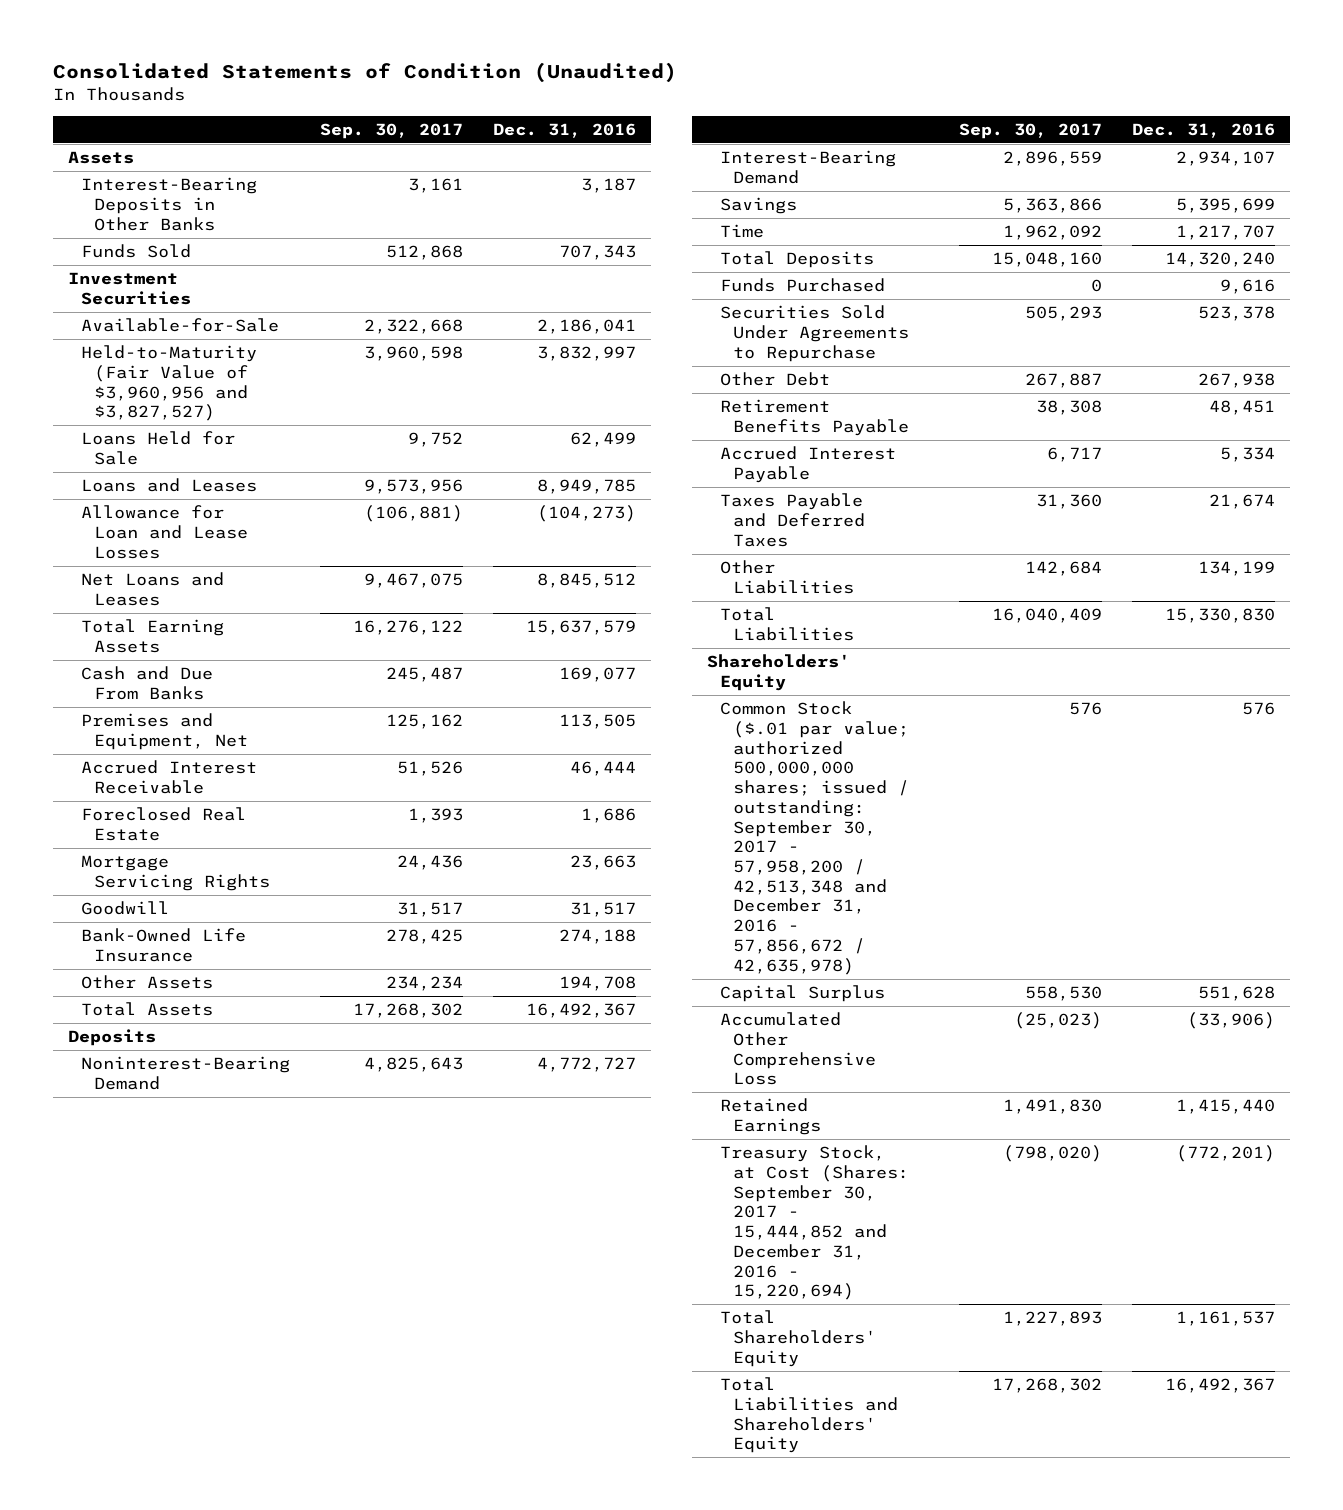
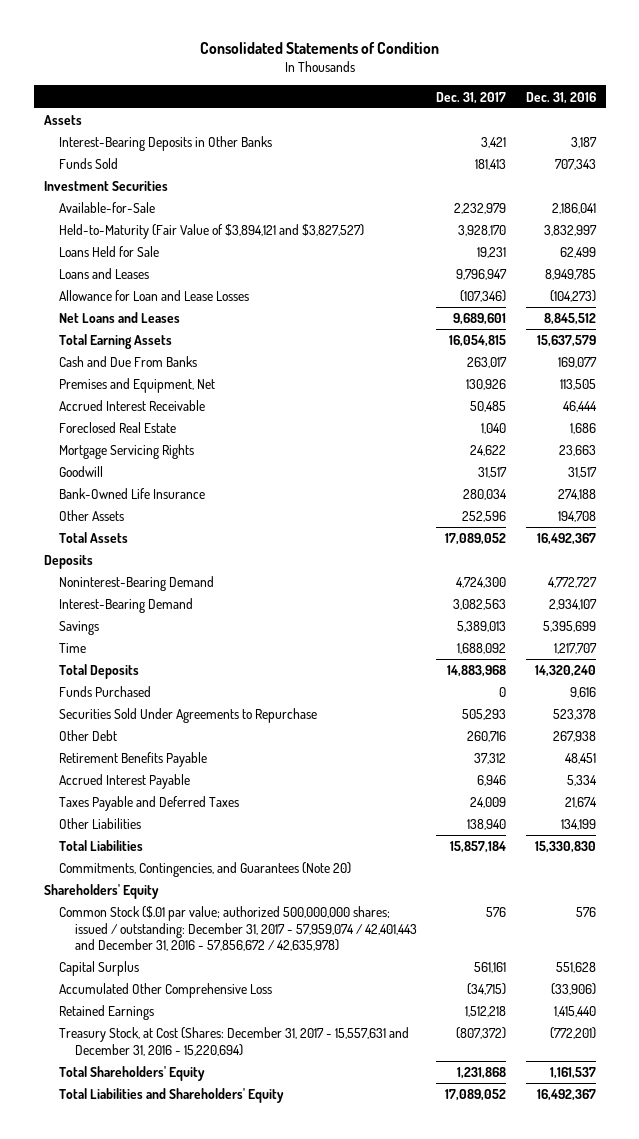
[53,62,678,84] Consolidated Statements of Condition (Unaudited) -> [199,42,439,55] Consolidated Statements of Condition
[320,122,464,139] Sep. 30, 2017 -> none
none -> [436,91,507,104] Dec. 31, 2017
[81,345,258,422] Held-to-Maturity (Fair Value of $3,960,956 and $3,827,527) -> [59,224,365,240] Held-to-Maturity (Fair Value of $3,894,121 and $3,827,527)
none -> [59,862,352,878] Commitments, Contingencies, and Guarantees (Note 20)
[719,701,909,975] Common Stock ($.01 par value; authorized 500,000,000 shares; issued / outstanding: September 30, 2017 - 57,958,200 / 42,513,348 and December 31, 2016 - 57,856,672 / 42,635,978) -> [59,906,417,952] Common Stock ($.01 par value; authorized 500,000,000 shares; issued / outstanding: December 31, 2017 - 57,959,074 / 42,401,443 and December 31, 2016 - 57,856,672 / 42,635,978)
[719,1145,909,1301] Treasury Stock, at Cost (Shares: September 30, 2017 - 15,444,852 and December 31, 2016 - 15,220,694) -> [59,1027,410,1056] Treasury Stock, at Cost (Shares: December 31, 2017 - 15,557,631 and December 31, 2016 - 15,220,694)

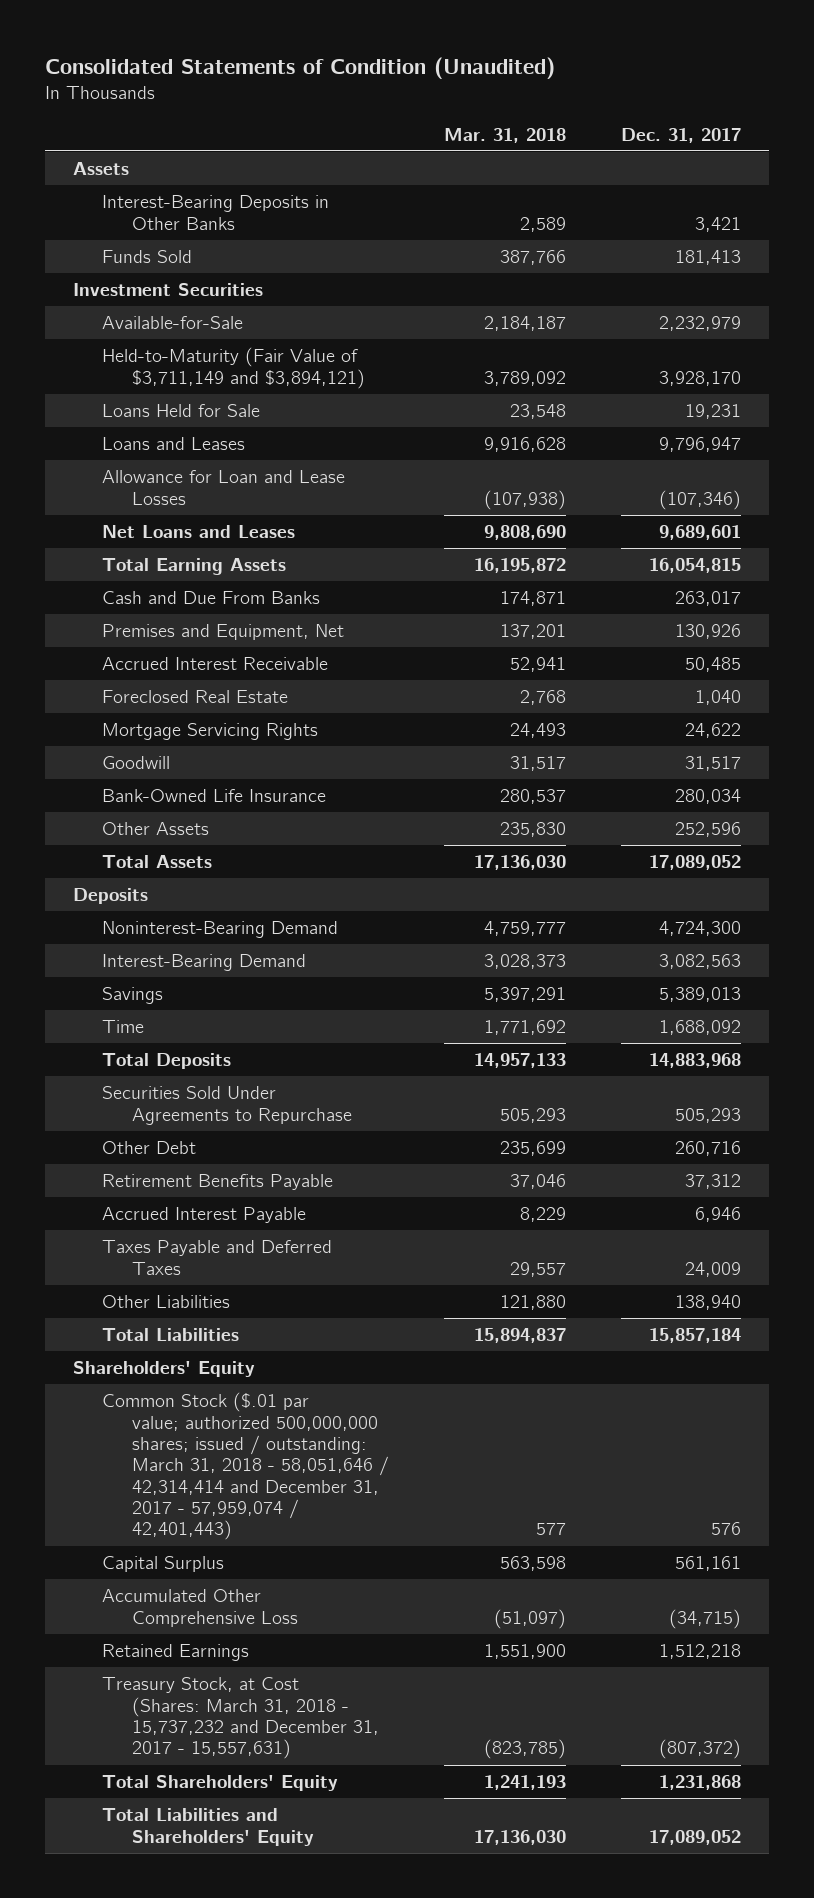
[199,42,439,55] Consolidated Statements of Condition -> [45,56,556,79] Consolidated Statements of Condition (Unaudited)
[525,91,596,104] Dec. 31, 2016 -> none
none -> [443,127,566,143] Mar. 31, 2018
[59,224,365,240] Held-to-Maturity (Fair Value of $3,894,121 and $3,827,527) -> [102,347,365,389] Held-to-Maturity (Fair Value of $3,711,149 and $3,894,121)
[59,686,152,698] Funds Purchased -> none
[59,862,352,878] Commitments, Contingencies, and Guarantees (Note 20) -> none
[59,906,417,952] Common Stock ($.01 par value; authorized 500,000,000 shares; issued / outstanding: December 31, 2017 - 57,959,074 / 42,401,443 and December 31, 2016 - 57,856,672 / 42,635,978) -> [102,1392,389,1541] Common Stock ($.01 par value; authorized 500,000,000 shares; issued / outstanding: March 31, 2018 - 58,051,646 / 42,314,414 and December 31, 2017 - 57,959,074 / 42,401,443)
[59,1027,410,1056] Treasury Stock, at Cost (Shares: December 31, 2017 - 15,557,631 and December 31, 2016 - 15,220,694) -> [102,1677,379,1760] Treasury Stock, at Cost (Shares: March 31, 2018 - 15,737,232 and December 31, 2017 - 15,557,631)

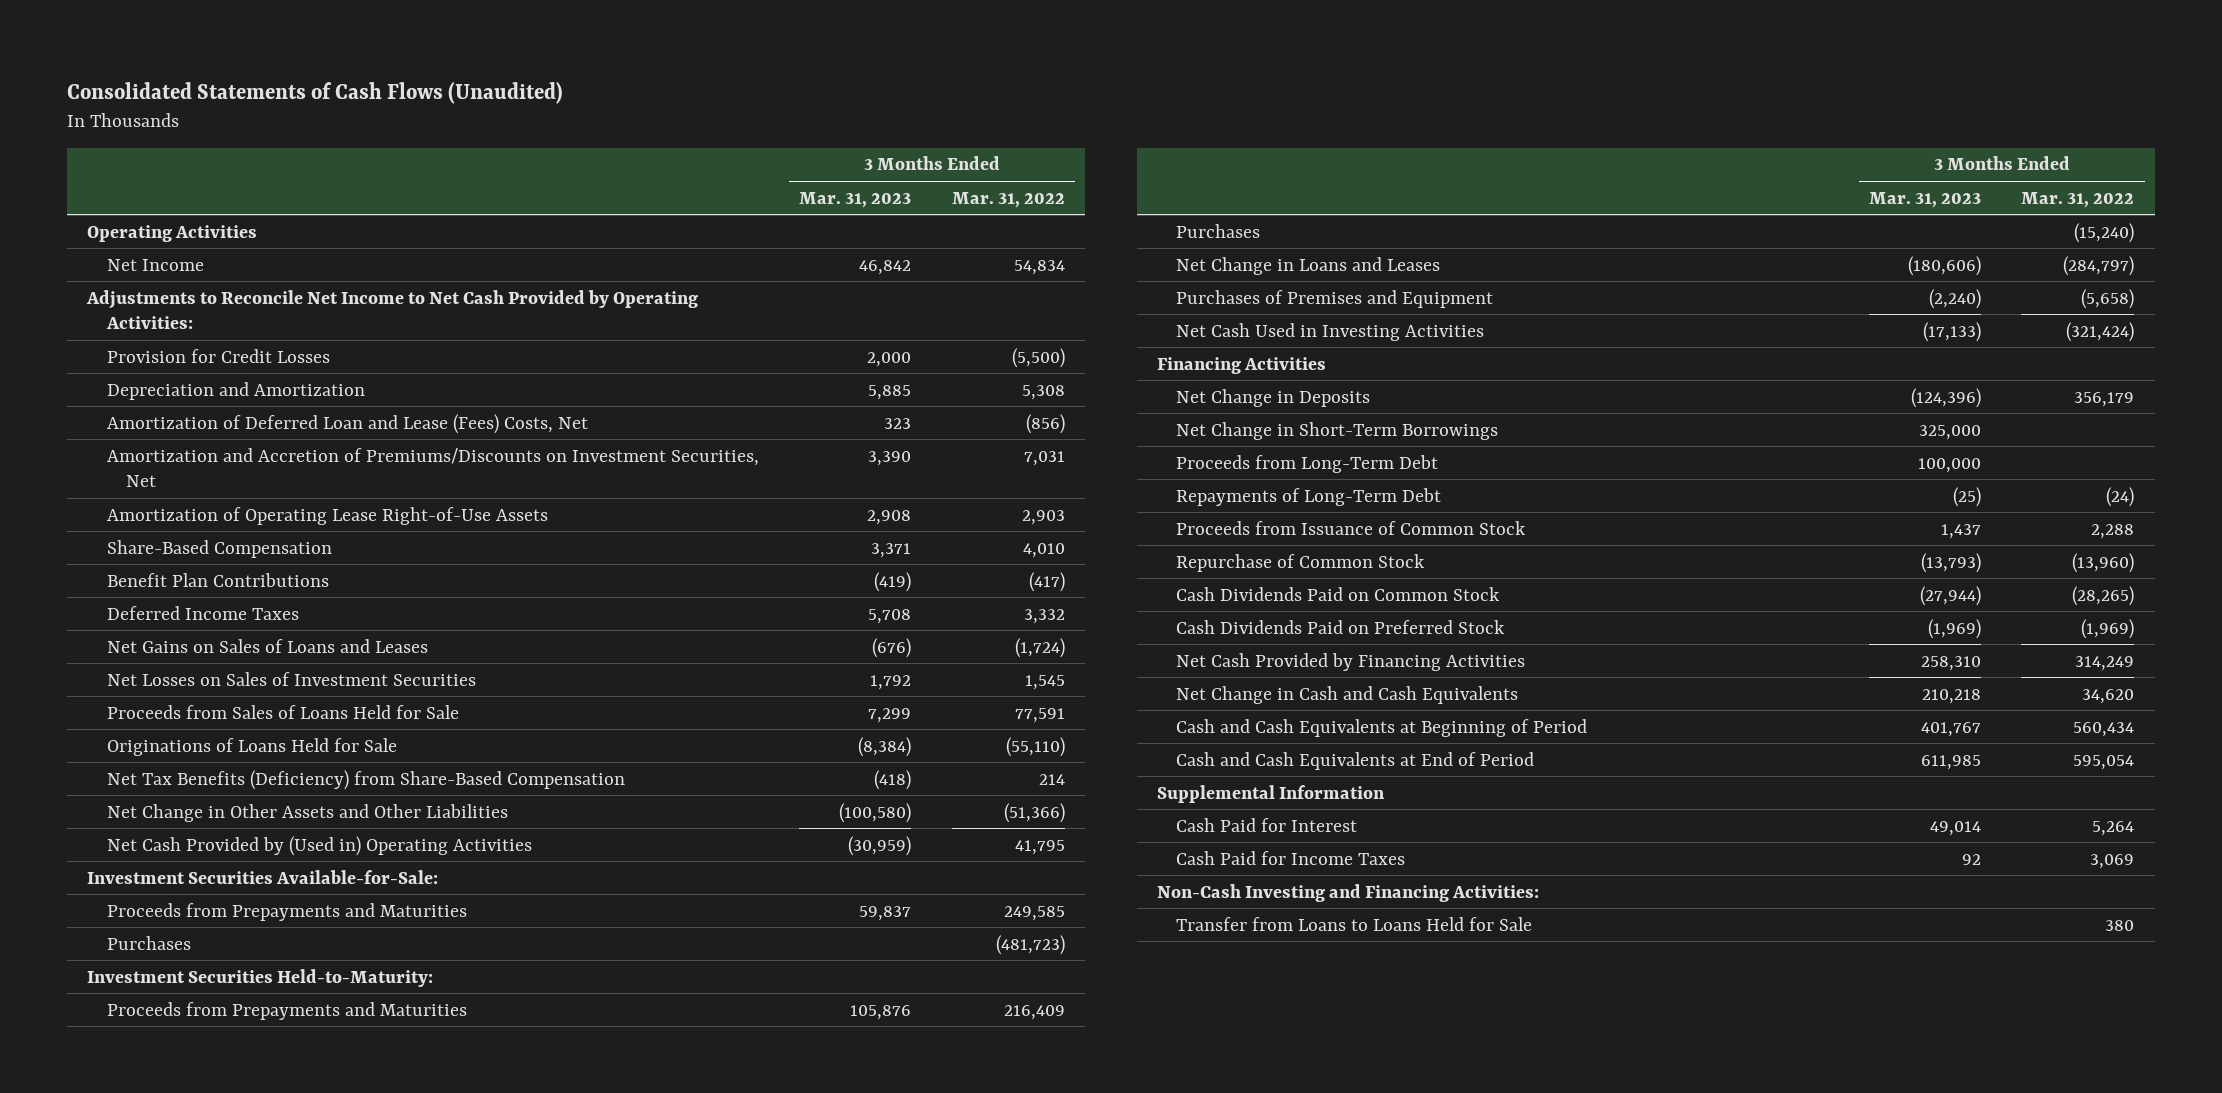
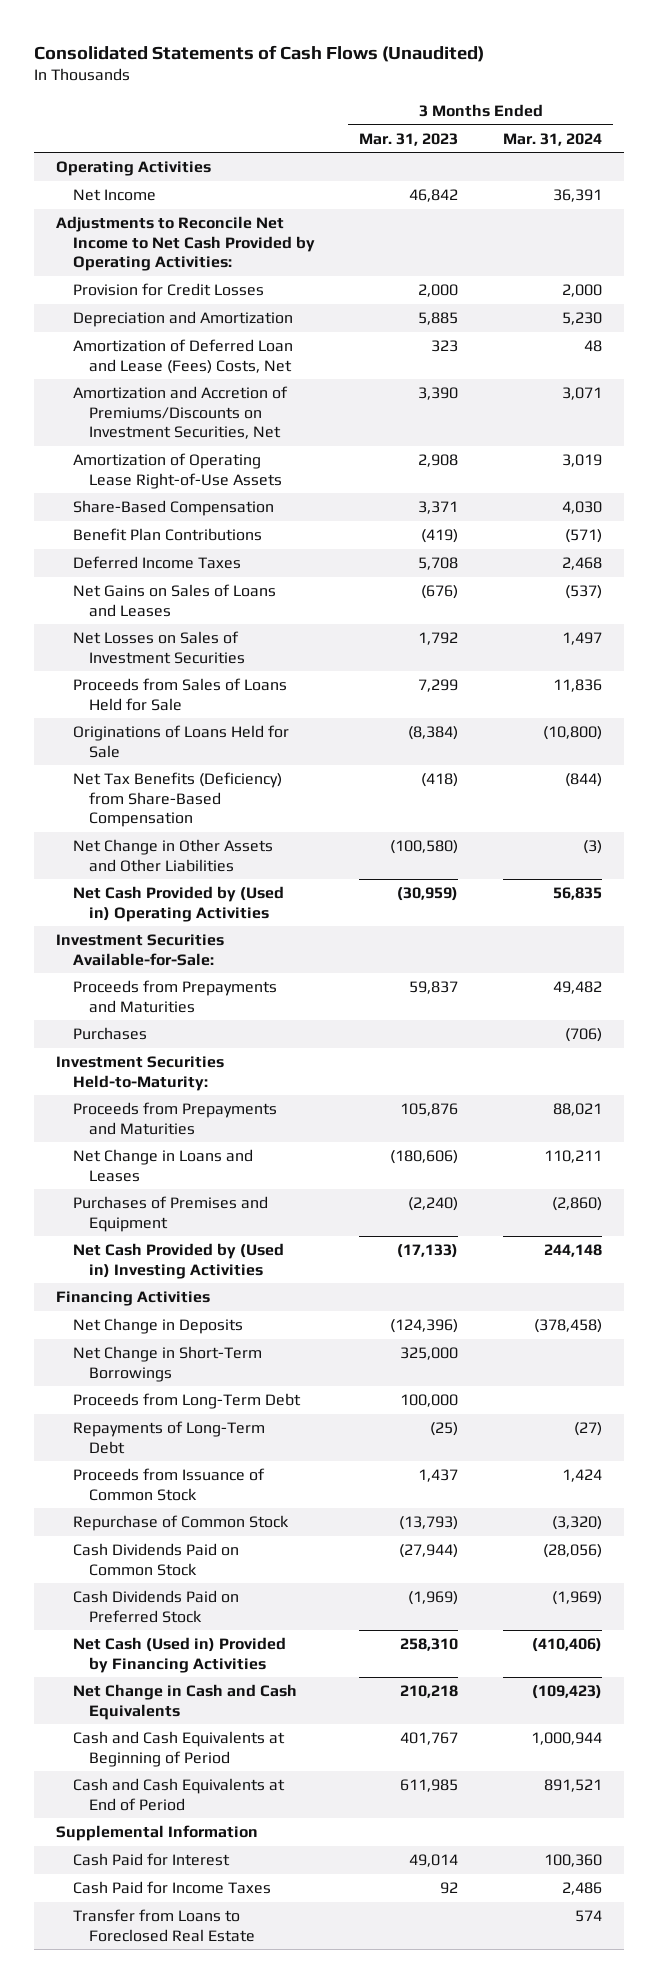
[951,191,1065,208] Mar. 31, 2022 -> none
none -> [502,132,602,146] Mar. 31, 2024
[1176,223,1261,238] Purchases -> none
[1176,322,1485,341] Net Cash Used in Investing Activities -> [72,1243,284,1279] Net Cash Provided by (Used in) Investing Activities
[1176,652,1526,671] Net Cash Provided by Financing Activities -> [72,1637,286,1673] Net Cash (Used in) Provided by Financing Activities
[1156,883,1539,902] Non-Cash Investing and Financing Activities: -> none
[1176,916,1533,931] Transfer from Loans to Loans Held for Sale -> none
none -> [72,1909,256,1942] Transfer from Loans to Foreclosed Real Estate

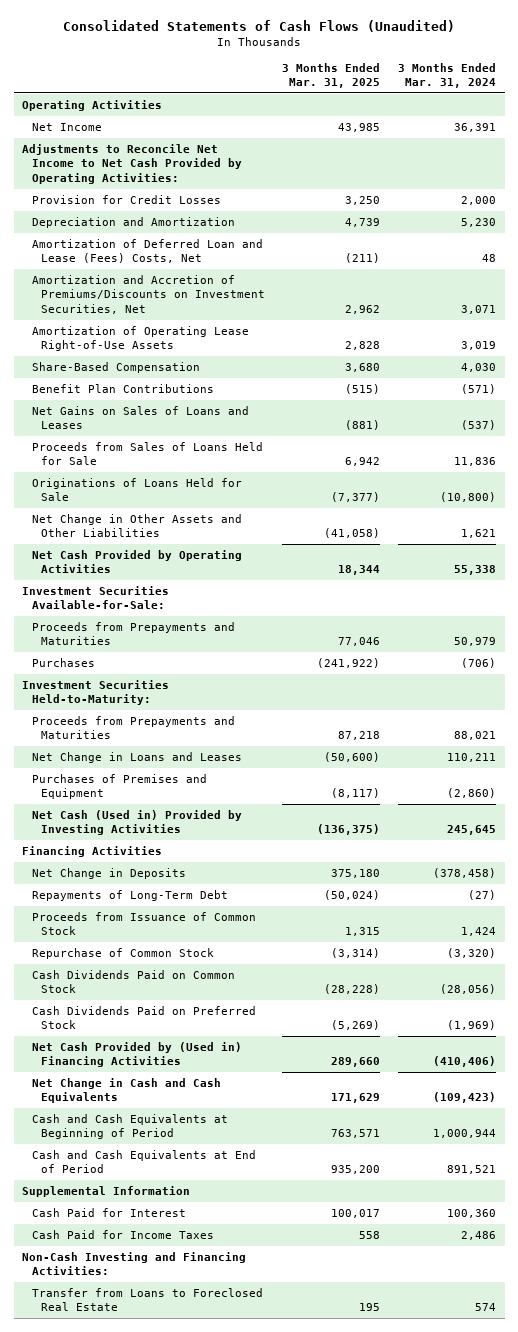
[359,132,459,146] Mar. 31, 2023 -> none
none -> [282,62,381,88] 3 Months Ended Mar. 31, 2025
[72,556,241,570] Deferred Income Taxes -> none
[72,631,246,664] Net Losses on Sales of Investment Securities -> none
[72,772,282,828] Net Tax Benefits (Deficiency) from Share-Based Compensation -> none
[582,840,602,855] (3) -> [460,529,496,539] 1,621
[72,886,284,922] Net Cash Provided by (Used in) Operating Activities -> [31,550,242,574] Net Cash Provided by Operating Activities
[552,887,602,901] 56,835 -> [453,565,496,576] 55,338
[552,981,602,995] 49,482 -> [453,637,496,647] 50,979
[72,1243,284,1279] Net Cash Provided by (Used in) Investing Activities -> [31,810,242,836] Net Cash (Used in) Provided by Investing Activities
[543,1244,602,1258] 244,148 -> [446,825,496,836] 245,645
[72,1346,262,1382] Net Change in Short-Term Borrowings -> none
[72,1393,301,1410] Proceeds from Long-Term Debt -> none
[72,1637,286,1673] Net Cash (Used in) Provided by Financing Activities -> [31,1042,242,1068] Net Cash Provided by (Used in) Financing Activities
none -> [22,1252,247,1276] Non-Cash Investing and Financing Activities:

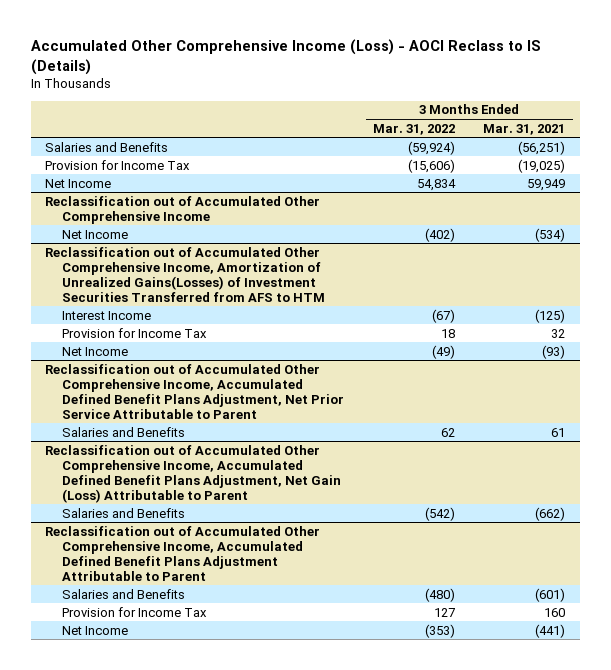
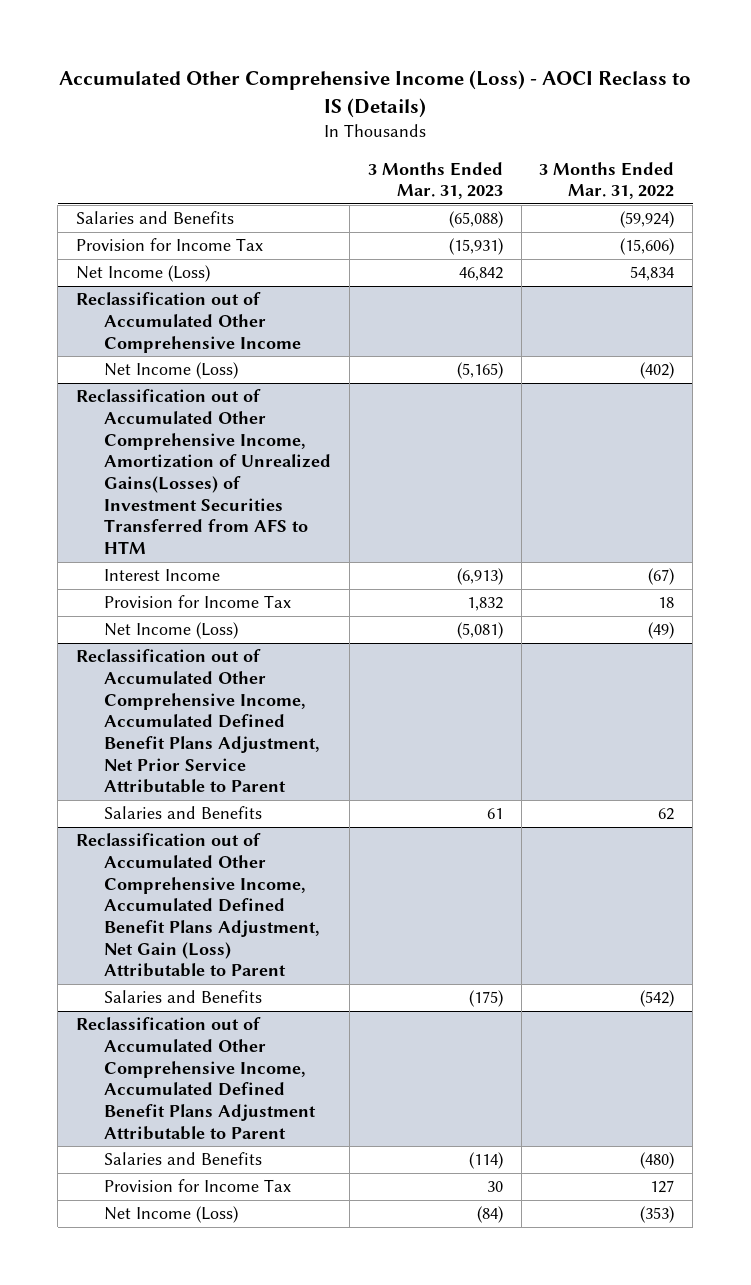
[483,123,566,135] Mar. 31, 2021 -> none
none -> [367,161,503,200] 3 Months Ended Mar. 31, 2023
[45,178,112,188] Net Income -> [76,265,211,283] Net Income (Loss)
[62,229,129,239] Net Income -> [103,362,238,380] Net Income (Loss)
[62,346,129,356] Net Income -> [103,622,238,640] Net Income (Loss)
[62,625,129,635] Net Income -> [103,1206,238,1224] Net Income (Loss)

